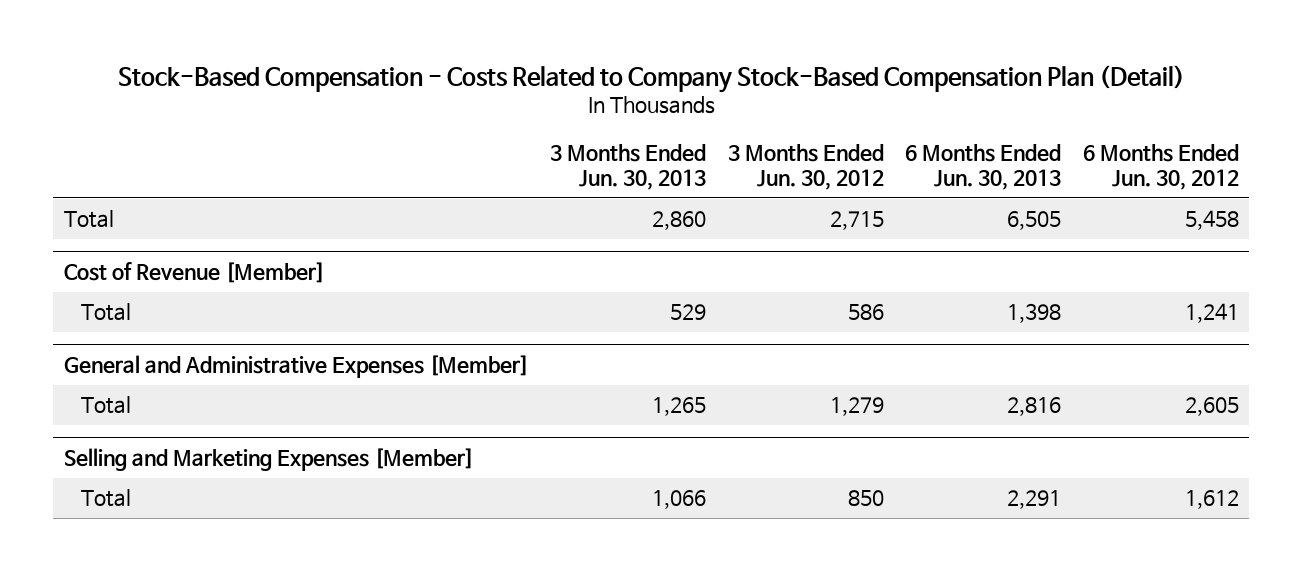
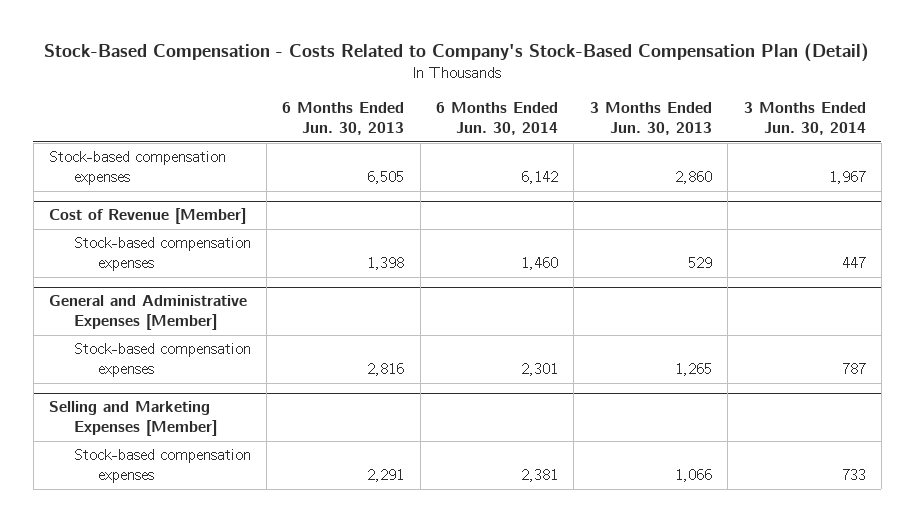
[118,64,1186,93] Stock-Based Compensation - Costs Related to Company Stock-Based Compensation Plan (Detail) -> [44,43,870,63] Stock-Based Compensation - Costs Related to Company's Stock-Based Compensation Plan (Detail)
[727,143,884,191] 3 Months Ended Jun. 30, 2012 -> none
[1082,143,1239,191] 6 Months Ended Jun. 30, 2012 -> none
none -> [436,101,559,135] 6 Months Ended Jun. 30, 2014
none -> [743,101,866,135] 3 Months Ended Jun. 30, 2014
[64,210,115,229] Total -> [48,151,226,186] Stock-based compensation expenses
[80,303,131,322] Total -> [73,237,251,272] Stock-based compensation expenses
[80,396,131,415] Total -> [73,343,251,378] Stock-based compensation expenses
[80,489,131,508] Total -> [73,449,251,484] Stock-based compensation expenses

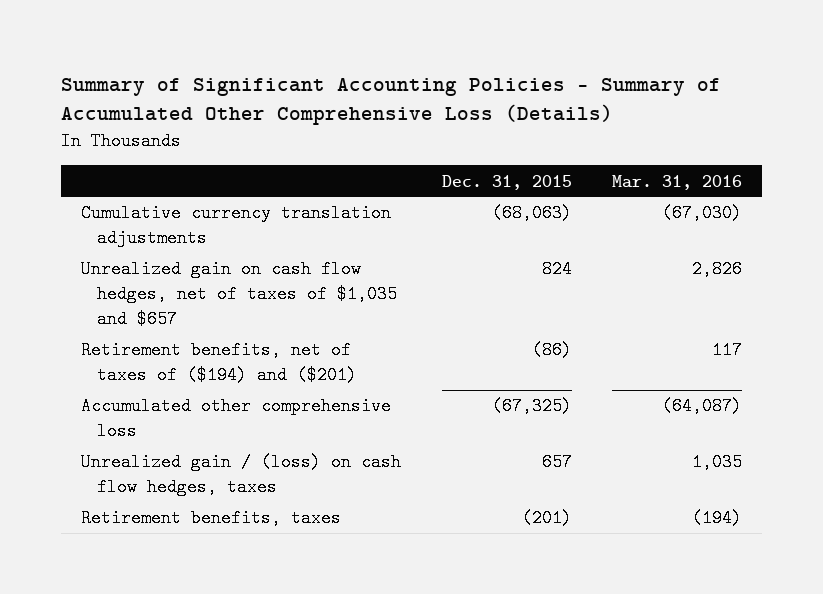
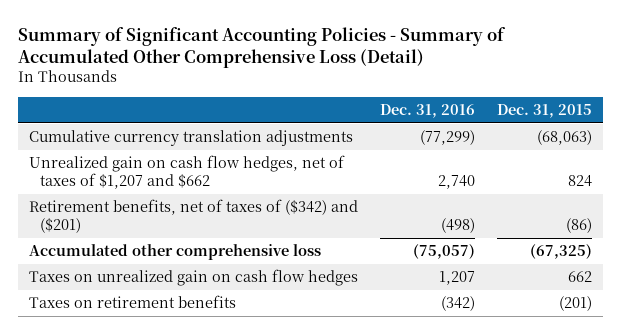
[61,77,722,126] Summary of Significant Accounting Policies - Summary of Accumulated Other Comprehensive Loss (Details) -> [18,26,507,69] Summary of Significant Accounting Policies - Summary of Accumulated Other Comprehensive Loss (Detail)
[611,174,742,190] Mar. 31, 2016 -> none
none -> [380,104,476,119] Dec. 31, 2016
[81,260,398,328] Unrealized gain on cash flow hedges, net of taxes of $1,035 and $657 -> [29,155,346,190] Unrealized gain on cash flow hedges, net of taxes of $1,207 and $662
[81,341,358,385] Retirement benefits, net of taxes of ($194) and ($201) -> [29,199,359,234] Retirement benefits, net of taxes of ($342) and ($201)
[81,453,402,497] Unrealized gain / (loss) on cash flow hedges, taxes -> [29,269,359,287] Taxes on unrealized gain on cash flow hedges
[541,453,572,472] 657 -> [568,271,593,283] 662
[81,509,342,528] Retirement benefits, taxes -> [29,295,237,309] Taxes on retirement benefits

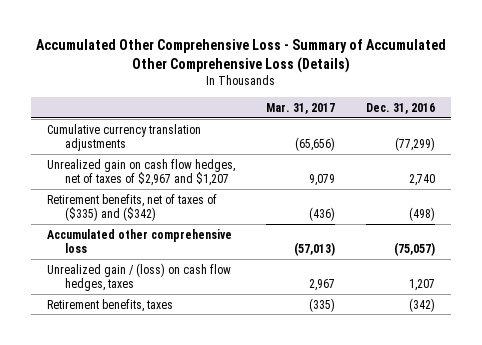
[18,26,507,69] Summary of Significant Accounting Policies - Summary of Accumulated Other Comprehensive Loss (Detail) -> [35,38,446,73] Accumulated Other Comprehensive Loss - Summary of Accumulated Other Comprehensive Loss (Details)
[497,104,593,119] Dec. 31, 2015 -> none
none -> [265,102,335,114] Mar. 31, 2017
[29,155,346,190] Unrealized gain on cash flow hedges, net of taxes of $1,207 and $662 -> [46,158,235,186] Unrealized gain on cash flow hedges, net of taxes of $2,967 and $1,207
[29,199,359,234] Retirement benefits, net of taxes of ($342) and ($201) -> [46,193,217,221] Retirement benefits, net of taxes of ($335) and ($342)
[29,269,359,287] Taxes on unrealized gain on cash flow hedges -> [46,262,231,291] Unrealized gain / (loss) on cash flow hedges, taxes
[29,295,237,309] Taxes on retirement benefits -> [46,298,173,312] Retirement benefits, taxes

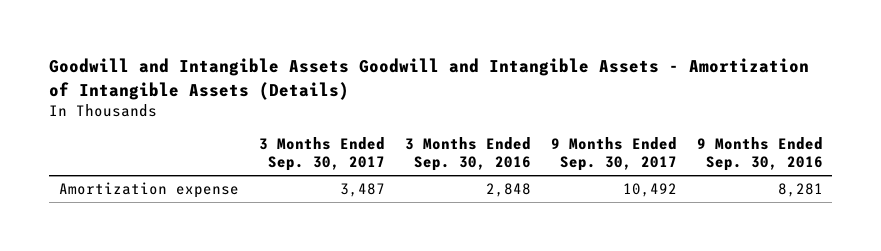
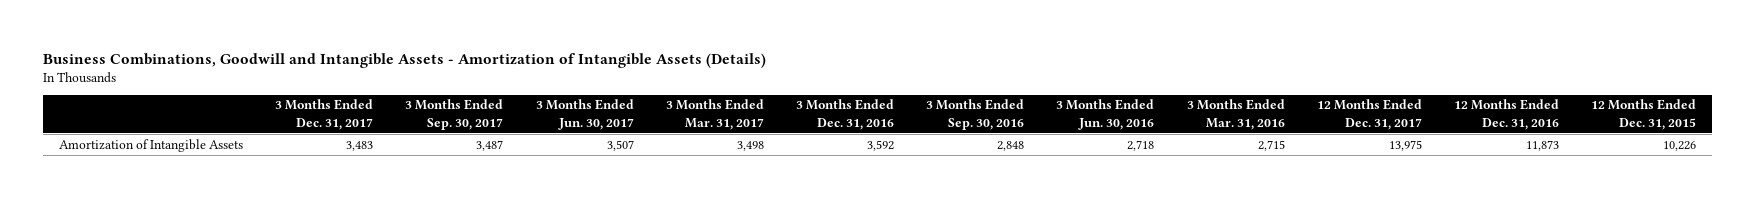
[49,58,810,100] Goodwill and Intangible Assets Goodwill and Intangible Assets - Amortization of Intangible Assets (Details) -> [42,52,766,68] Business Combinations, Goodwill and Intangible Assets - Amortization of Intangible Assets (Details)
[550,137,677,172] 9 Months Ended Sep. 30, 2017 -> none
[696,137,823,172] 9 Months Ended Sep. 30, 2016 -> none
none -> [275,99,374,130] 3 Months Ended Dec. 31, 2017
none -> [535,99,634,130] 3 Months Ended Jun. 30, 2017
none -> [665,99,764,130] 3 Months Ended Mar. 31, 2017
none -> [796,99,895,130] 3 Months Ended Dec. 31, 2016
none -> [1056,99,1155,130] 3 Months Ended Jun. 30, 2016
none -> [1186,99,1285,130] 3 Months Ended Mar. 31, 2016
none -> [1316,99,1422,130] 12 Months Ended Dec. 31, 2017
none -> [1454,99,1560,130] 12 Months Ended Dec. 31, 2016
none -> [1591,99,1697,130] 12 Months Ended Dec. 31, 2015
[58,182,239,199] Amortization expense -> [59,138,244,152] Amortization of Intangible Assets

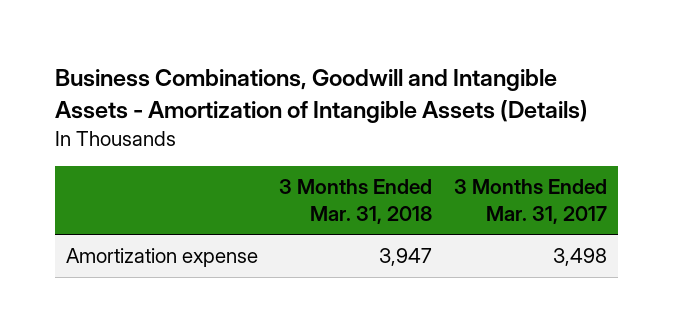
[275,99,374,130] 3 Months Ended Dec. 31, 2017 -> none
[405,99,504,130] 3 Months Ended Sep. 30, 2017 -> none
[535,99,634,130] 3 Months Ended Jun. 30, 2017 -> none
[796,99,895,130] 3 Months Ended Dec. 31, 2016 -> none
[926,99,1025,130] 3 Months Ended Sep. 30, 2016 -> none
[1056,99,1155,130] 3 Months Ended Jun. 30, 2016 -> none
[1186,99,1285,130] 3 Months Ended Mar. 31, 2016 -> none
[1316,99,1422,130] 12 Months Ended Dec. 31, 2017 -> none
[1454,99,1560,130] 12 Months Ended Dec. 31, 2016 -> none
[1591,99,1697,130] 12 Months Ended Dec. 31, 2015 -> none
none -> [279,179,433,224] 3 Months Ended Mar. 31, 2018
[59,138,244,152] Amortization of Intangible Assets -> [65,248,258,268] Amortization expense

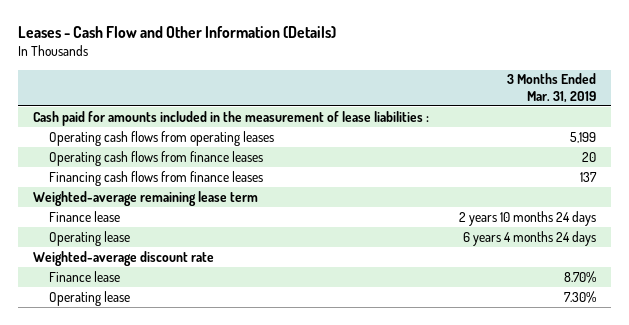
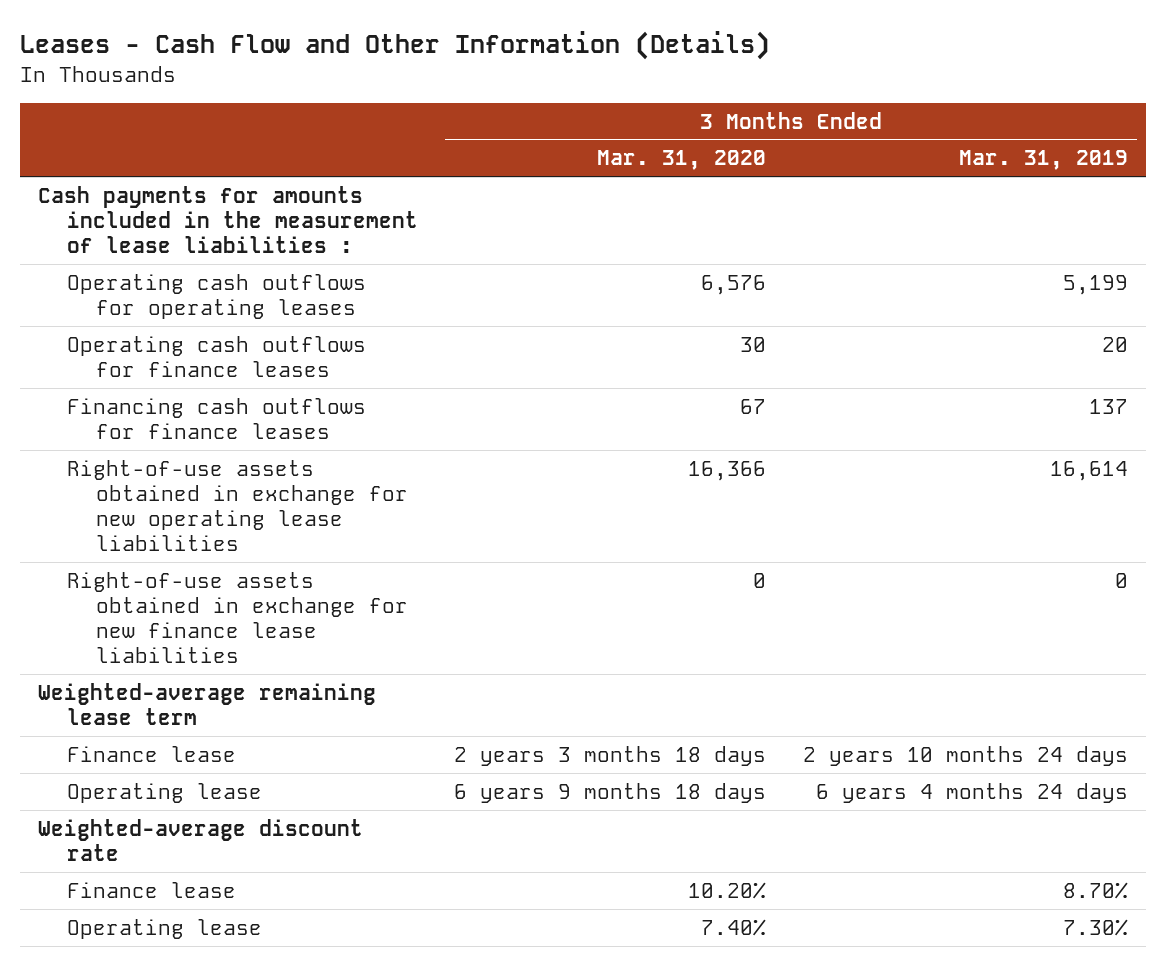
none -> [597,150,767,171] Mar. 31, 2020
[32,110,429,126] Cash paid for amounts included in the measurement of lease liabilities : -> [38,185,418,254] Cash payments for amounts included in the measurement of lease liabilities :
[48,130,274,146] Operating cash flows from operating leases -> [66,273,366,319] Operating cash outflows for operating leases
[48,150,263,166] Operating cash flows from finance leases -> [66,335,366,377] Operating cash outflows for finance leases
[48,170,263,186] Financing cash flows from finance leases -> [66,397,366,439] Financing cash outflows for finance leases
none -> [66,459,408,552] Right-of-use assets obtained in exchange for new operating lease liabilities
none -> [66,571,408,664] Right-of-use assets obtained in exchange for new finance lease liabilities

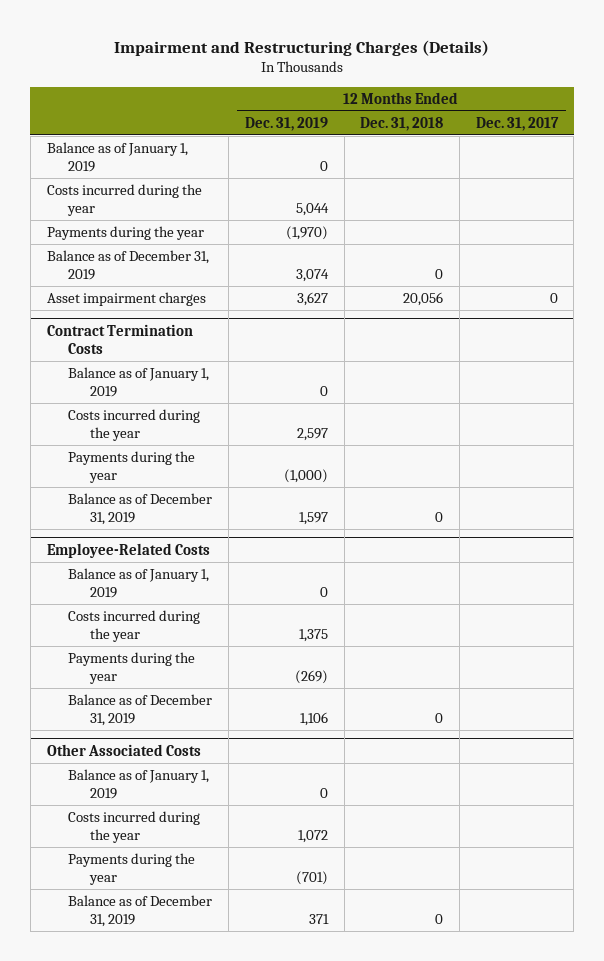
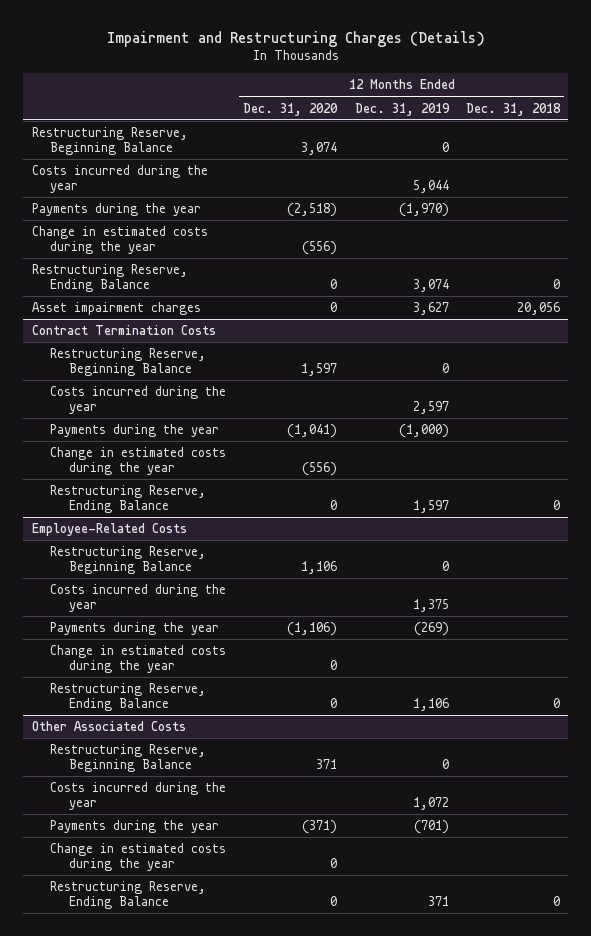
[475,116,559,131] Dec. 31, 2017 -> none
none -> [243,102,339,116] Dec. 31, 2020
[46,141,188,172] Balance as of January 1, 2019 -> [31,127,188,156] Restructuring Reserve, Beginning Balance
none -> [31,226,208,255] Change in estimated costs during the year
[46,249,209,280] Balance as of December 31, 2019 -> [31,264,188,293] Restructuring Reserve, Ending Balance
[68,366,210,397] Balance as of January 1, 2019 -> [50,348,207,377] Restructuring Reserve, Beginning Balance
none -> [50,447,227,476] Change in estimated costs during the year
[68,492,213,525] Balance as of December 31, 2019 -> [50,485,207,514] Restructuring Reserve, Ending Balance
[68,567,210,598] Balance as of January 1, 2019 -> [50,546,207,575] Restructuring Reserve, Beginning Balance
none -> [50,645,227,674] Change in estimated costs during the year
[68,693,213,726] Balance as of December 31, 2019 -> [50,683,207,712] Restructuring Reserve, Ending Balance
[68,768,210,799] Balance as of January 1, 2019 -> [50,744,207,773] Restructuring Reserve, Beginning Balance
none -> [50,843,227,872] Change in estimated costs during the year
[68,894,213,927] Balance as of December 31, 2019 -> [50,881,207,910] Restructuring Reserve, Ending Balance

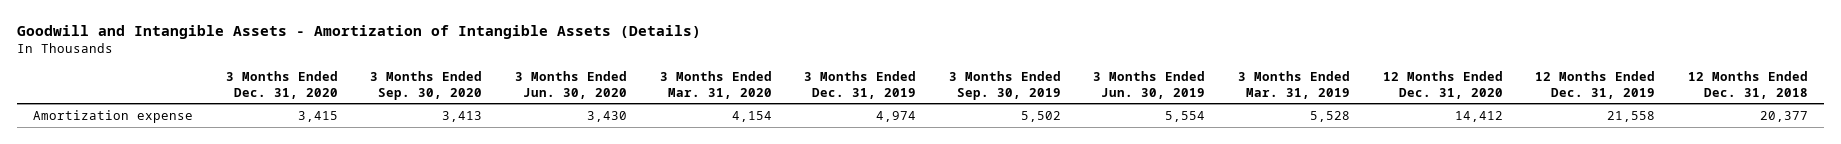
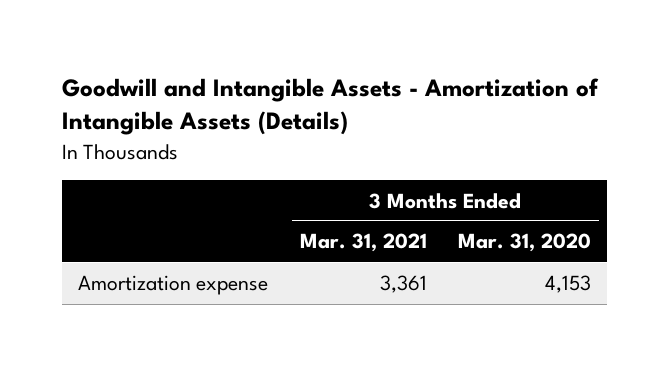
[225,70,338,99] 3 Months Ended Dec. 31, 2020 -> none
[370,70,483,100] 3 Months Ended Sep. 30, 2020 -> none
[514,70,627,99] 3 Months Ended Jun. 30, 2020 -> none
[804,70,917,99] 3 Months Ended Dec. 31, 2019 -> none
[948,70,1061,100] 3 Months Ended Sep. 30, 2019 -> none
[1093,70,1206,99] 3 Months Ended Jun. 30, 2019 -> none
[1238,70,1351,99] 3 Months Ended Mar. 31, 2019 -> none
[1382,70,1503,99] 12 Months Ended Dec. 31, 2020 -> none
[1535,70,1656,99] 12 Months Ended Dec. 31, 2019 -> none
[1688,70,1809,99] 12 Months Ended Dec. 31, 2018 -> none
none -> [299,233,427,253] Mar. 31, 2021
[731,110,772,122] 4,154 -> [545,275,592,294] 4,153

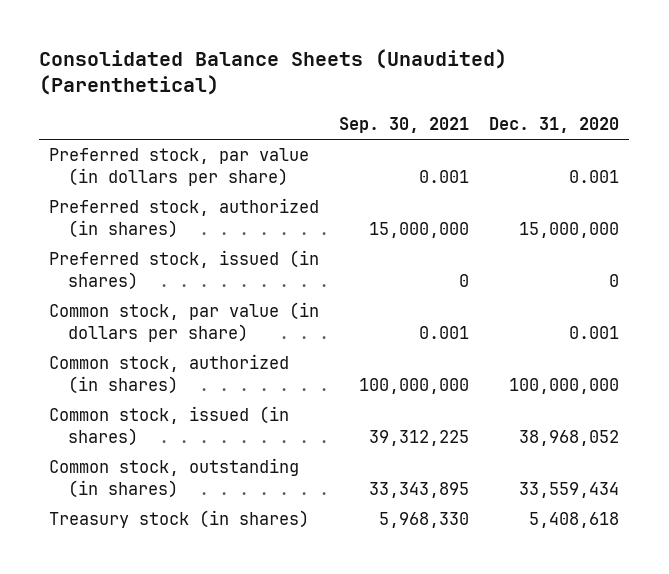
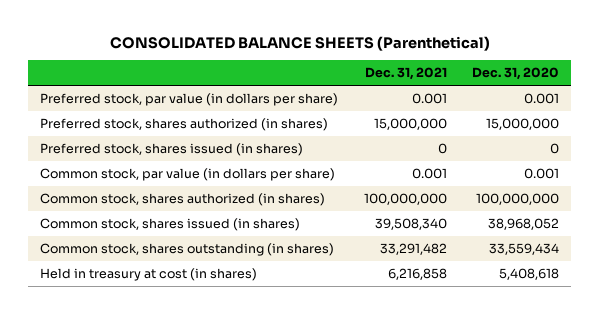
[39,48,508,95] Consolidated Balance Sheets (Unaudited) (Parenthetical) -> [109,35,490,51] CONSOLIDATED BALANCE SHEETS (Parenthetical)
[339,117,470,134] Sep. 30, 2021 -> none
none -> [364,67,447,81] Dec. 31, 2021
[49,198,320,239] Preferred stock, authorized (in shares) -> [40,118,329,132] Preferred stock, shares authorized (in shares)
[49,250,320,291] Preferred stock, issued (in shares) -> [40,143,304,157] Preferred stock, shares issued (in shares)
[49,354,290,395] Common stock, authorized (in shares) -> [40,193,326,207] Common stock, shares authorized (in shares)
[49,406,290,447] Common stock, issued (in shares) -> [40,218,301,232] Common stock, shares issued (in shares)
[49,458,300,499] Common stock, outstanding (in shares) -> [40,243,335,257] Common stock, shares outstanding (in shares)
[49,510,310,529] Treasury stock (in shares) -> [40,268,258,282] Held in treasury at cost (in shares)

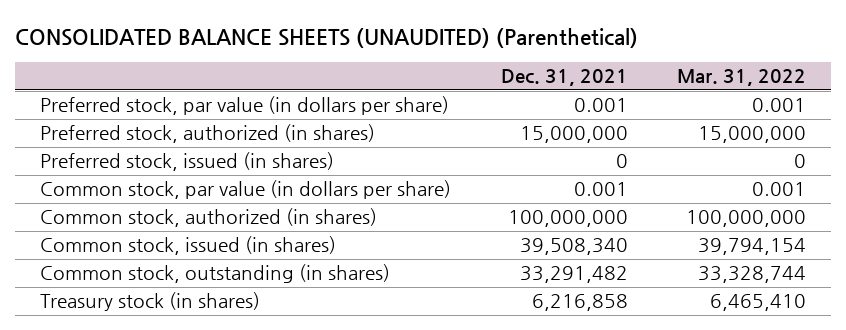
[109,35,490,51] CONSOLIDATED BALANCE SHEETS (Parenthetical) -> [14,27,638,48] CONSOLIDATED BALANCE SHEETS (UNAUDITED) (Parenthetical)
[471,67,559,81] Dec. 31, 2020 -> none
none -> [677,69,807,87] Mar. 31, 2022
[40,118,329,132] Preferred stock, shares authorized (in shares) -> [39,124,375,144] Preferred stock, authorized (in shares)
[40,143,304,157] Preferred stock, shares issued (in shares) -> [39,152,334,172] Preferred stock, issued (in shares)
[40,193,326,207] Common stock, shares authorized (in shares) -> [39,208,377,228] Common stock, authorized (in shares)
[40,218,301,232] Common stock, shares issued (in shares) -> [39,236,336,256] Common stock, issued (in shares)
[40,243,335,257] Common stock, shares outstanding (in shares) -> [39,264,390,284] Common stock, outstanding (in shares)
[40,268,258,282] Held in treasury at cost (in shares) -> [39,292,260,312] Treasury stock (in shares)

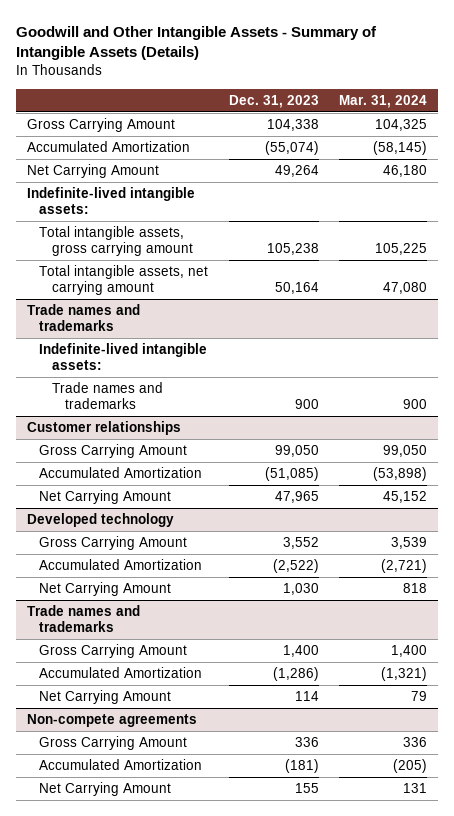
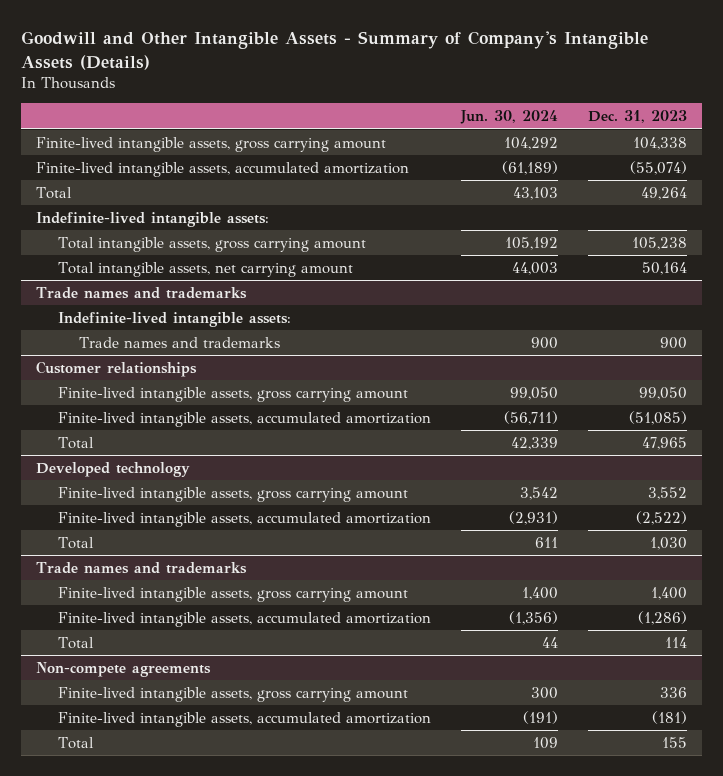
[16,25,378,61] Goodwill and Other Intangible Assets - Summary of Intangible Assets (Details) -> [21,31,649,70] Goodwill and Other Intangible Assets - Summary of Company's Intangible Assets (Details)
[339,94,428,108] Mar. 31, 2024 -> none
none -> [459,110,558,125] Jun. 30, 2024
[26,118,175,133] Gross Carrying Amount -> [36,136,387,152] Finite-lived intangible assets, gross carrying amount
[26,141,190,153] Accumulated Amortization -> [36,161,410,177] Finite-lived intangible assets, accumulated amortization
[26,164,159,179] Net Carrying Amount -> [36,186,73,199] Total
[39,444,188,459] Gross Carrying Amount -> [57,386,408,402] Finite-lived intangible assets, gross carrying amount
[39,467,203,479] Accumulated Amortization -> [57,411,431,427] Finite-lived intangible assets, accumulated amortization
[39,490,172,505] Net Carrying Amount -> [57,436,94,449] Total
[39,536,188,551] Gross Carrying Amount -> [57,486,408,502] Finite-lived intangible assets, gross carrying amount
[39,559,203,571] Accumulated Amortization -> [57,511,431,527] Finite-lived intangible assets, accumulated amortization
[39,582,172,597] Net Carrying Amount -> [57,536,94,549] Total
[39,644,188,659] Gross Carrying Amount -> [57,586,408,602] Finite-lived intangible assets, gross carrying amount
[39,667,203,679] Accumulated Amortization -> [57,611,431,627] Finite-lived intangible assets, accumulated amortization
[39,690,172,705] Net Carrying Amount -> [57,636,94,649] Total
[39,736,188,751] Gross Carrying Amount -> [57,686,408,702] Finite-lived intangible assets, gross carrying amount
[39,759,203,771] Accumulated Amortization -> [57,711,431,727] Finite-lived intangible assets, accumulated amortization
[39,782,172,797] Net Carrying Amount -> [57,736,94,749] Total

